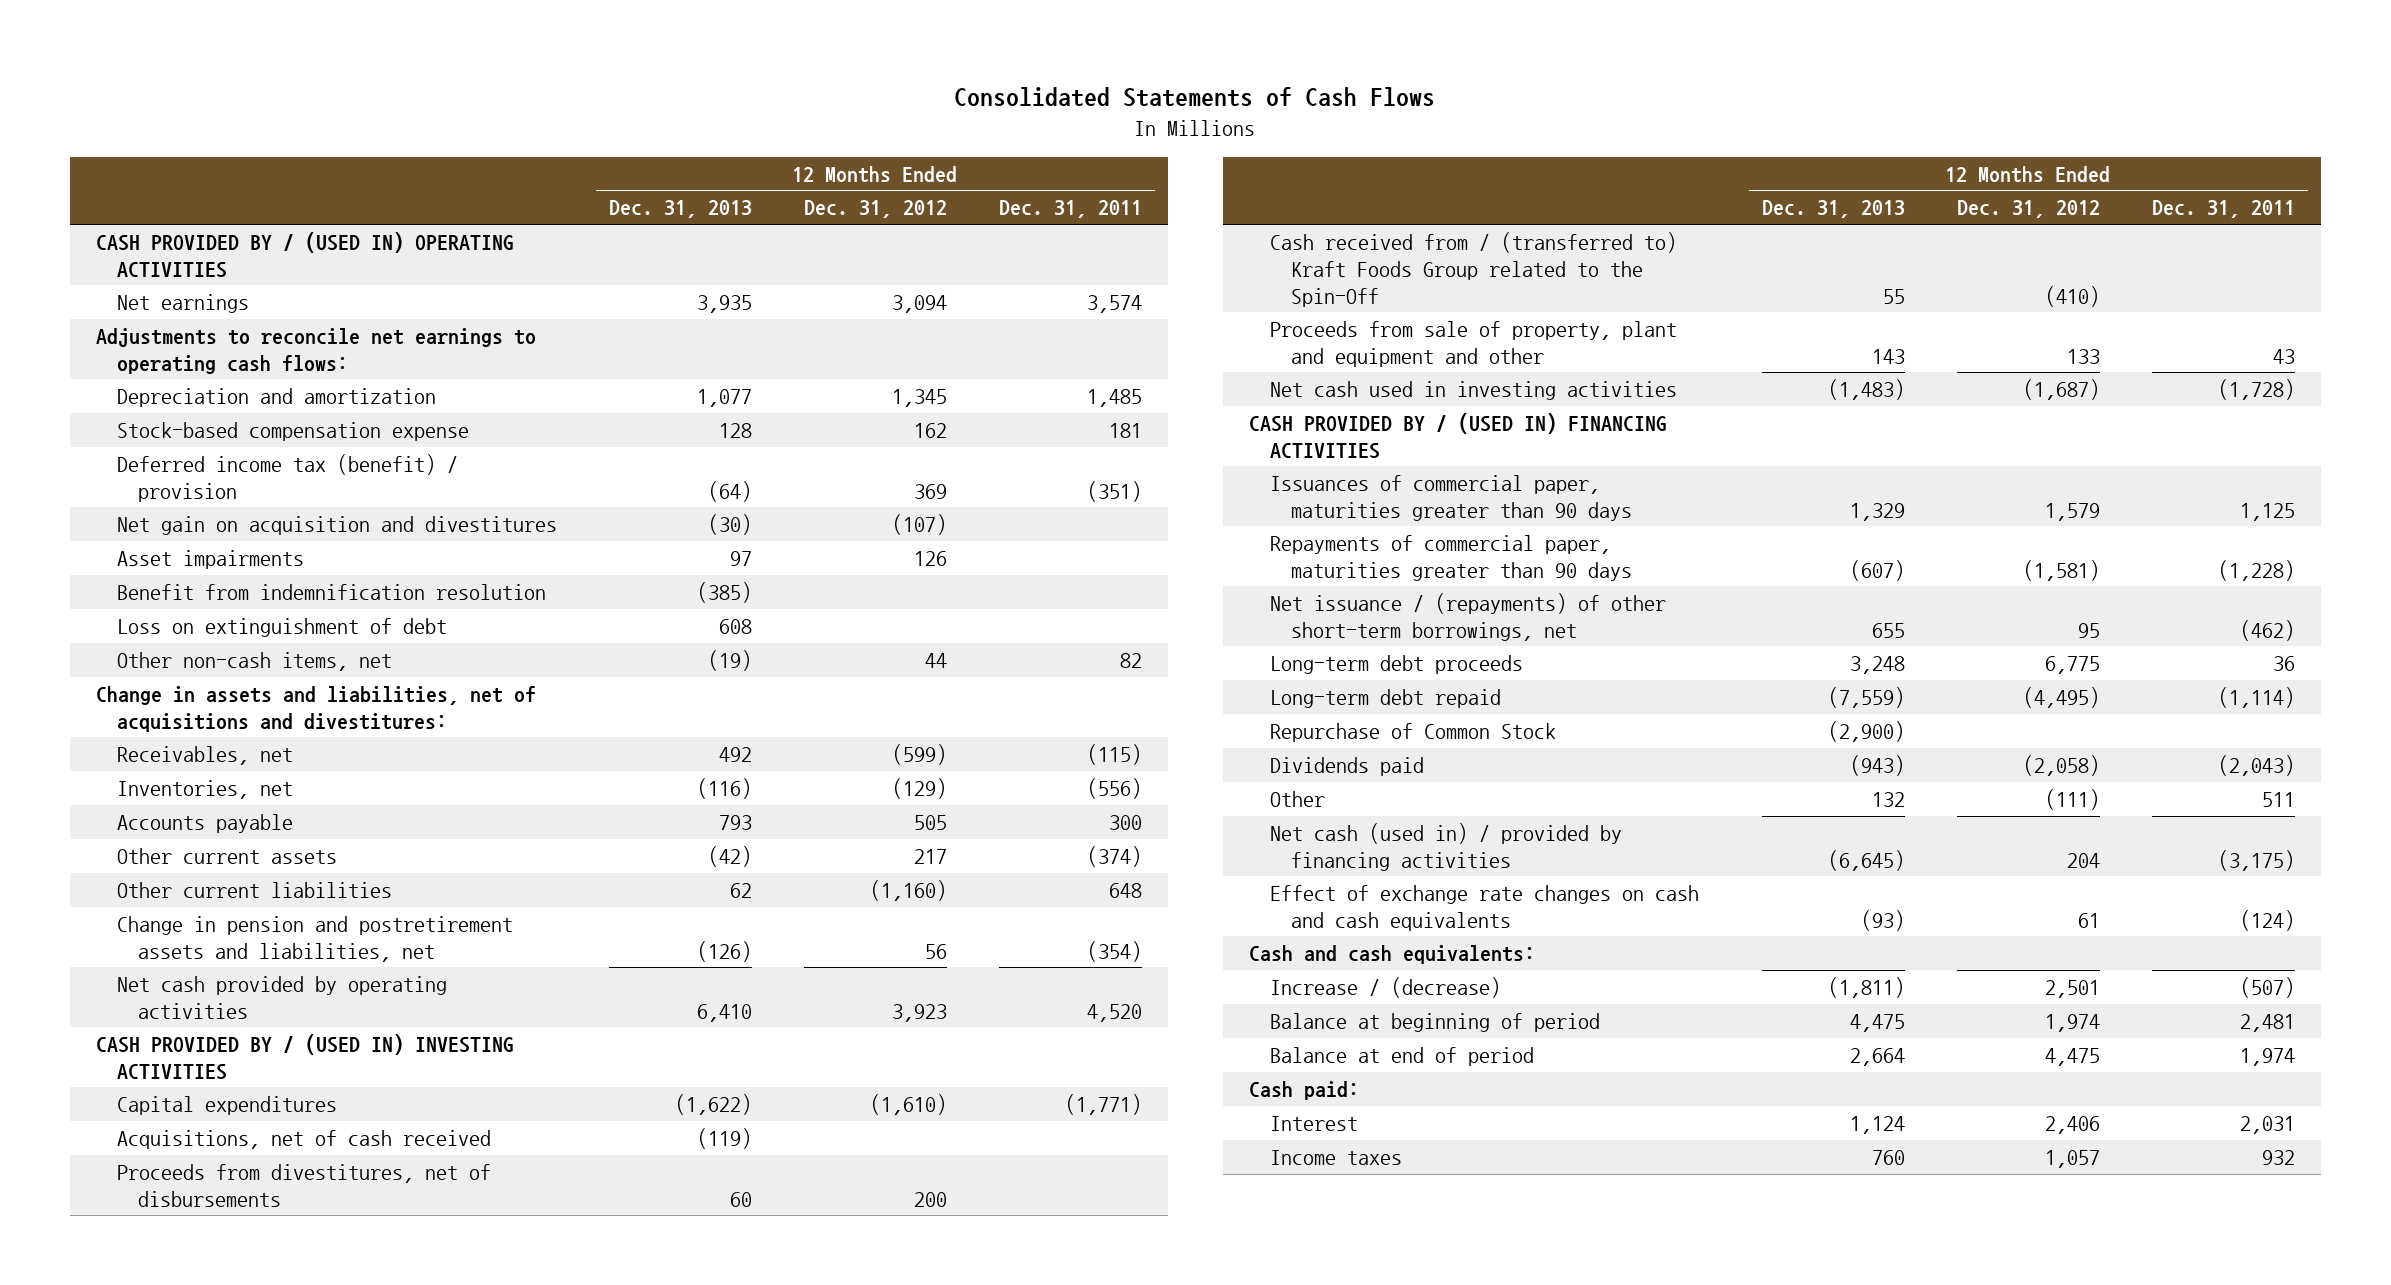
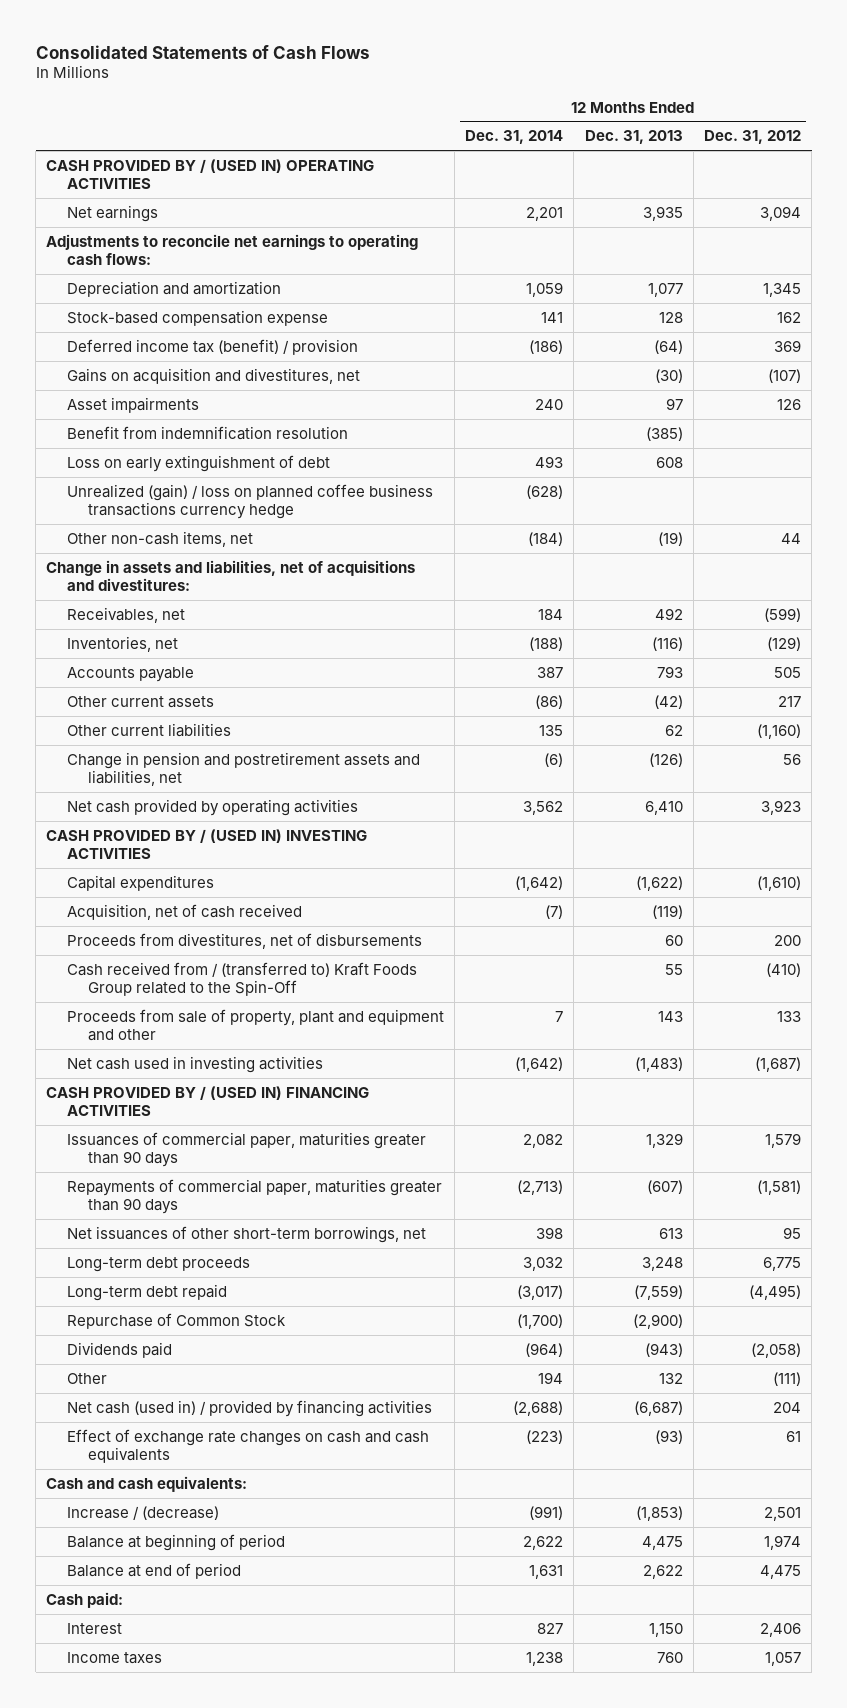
[998,200,1142,219] Dec. 31, 2011 -> none
none -> [465,130,564,145] Dec. 31, 2014
[117,515,558,535] Net gain on acquisition and divestitures -> [66,367,360,384] Gains on acquisition and divestitures, net
[117,617,448,637] Loss on extinguishment of debt -> [66,454,330,472] Loss on early extinguishment of debt
none -> [66,483,433,520] Unrealized (gain) / loss on planned coffee business transactions currency hedge
[117,1129,492,1149] Acquisitions, net of cash received -> [66,903,302,920] Acquisition, net of cash received
[1270,592,1667,641] Net issuance / (repayments) of other short-term borrowings, net -> [66,1225,426,1243] Net issuances of other short-term borrowings, net
[1871,622,1905,638] 655 -> [658,1227,683,1239] 613
[1827,849,1905,871] (6,645) -> [633,1400,683,1416] (6,687)
[1827,976,1905,998] (1,811) -> [635,1505,683,1521] (1,853)
[1849,1047,1905,1066] 2,664 -> [642,1564,683,1579] 2,622
[1849,1115,1905,1134] 1,124 -> [648,1622,683,1637] 1,150

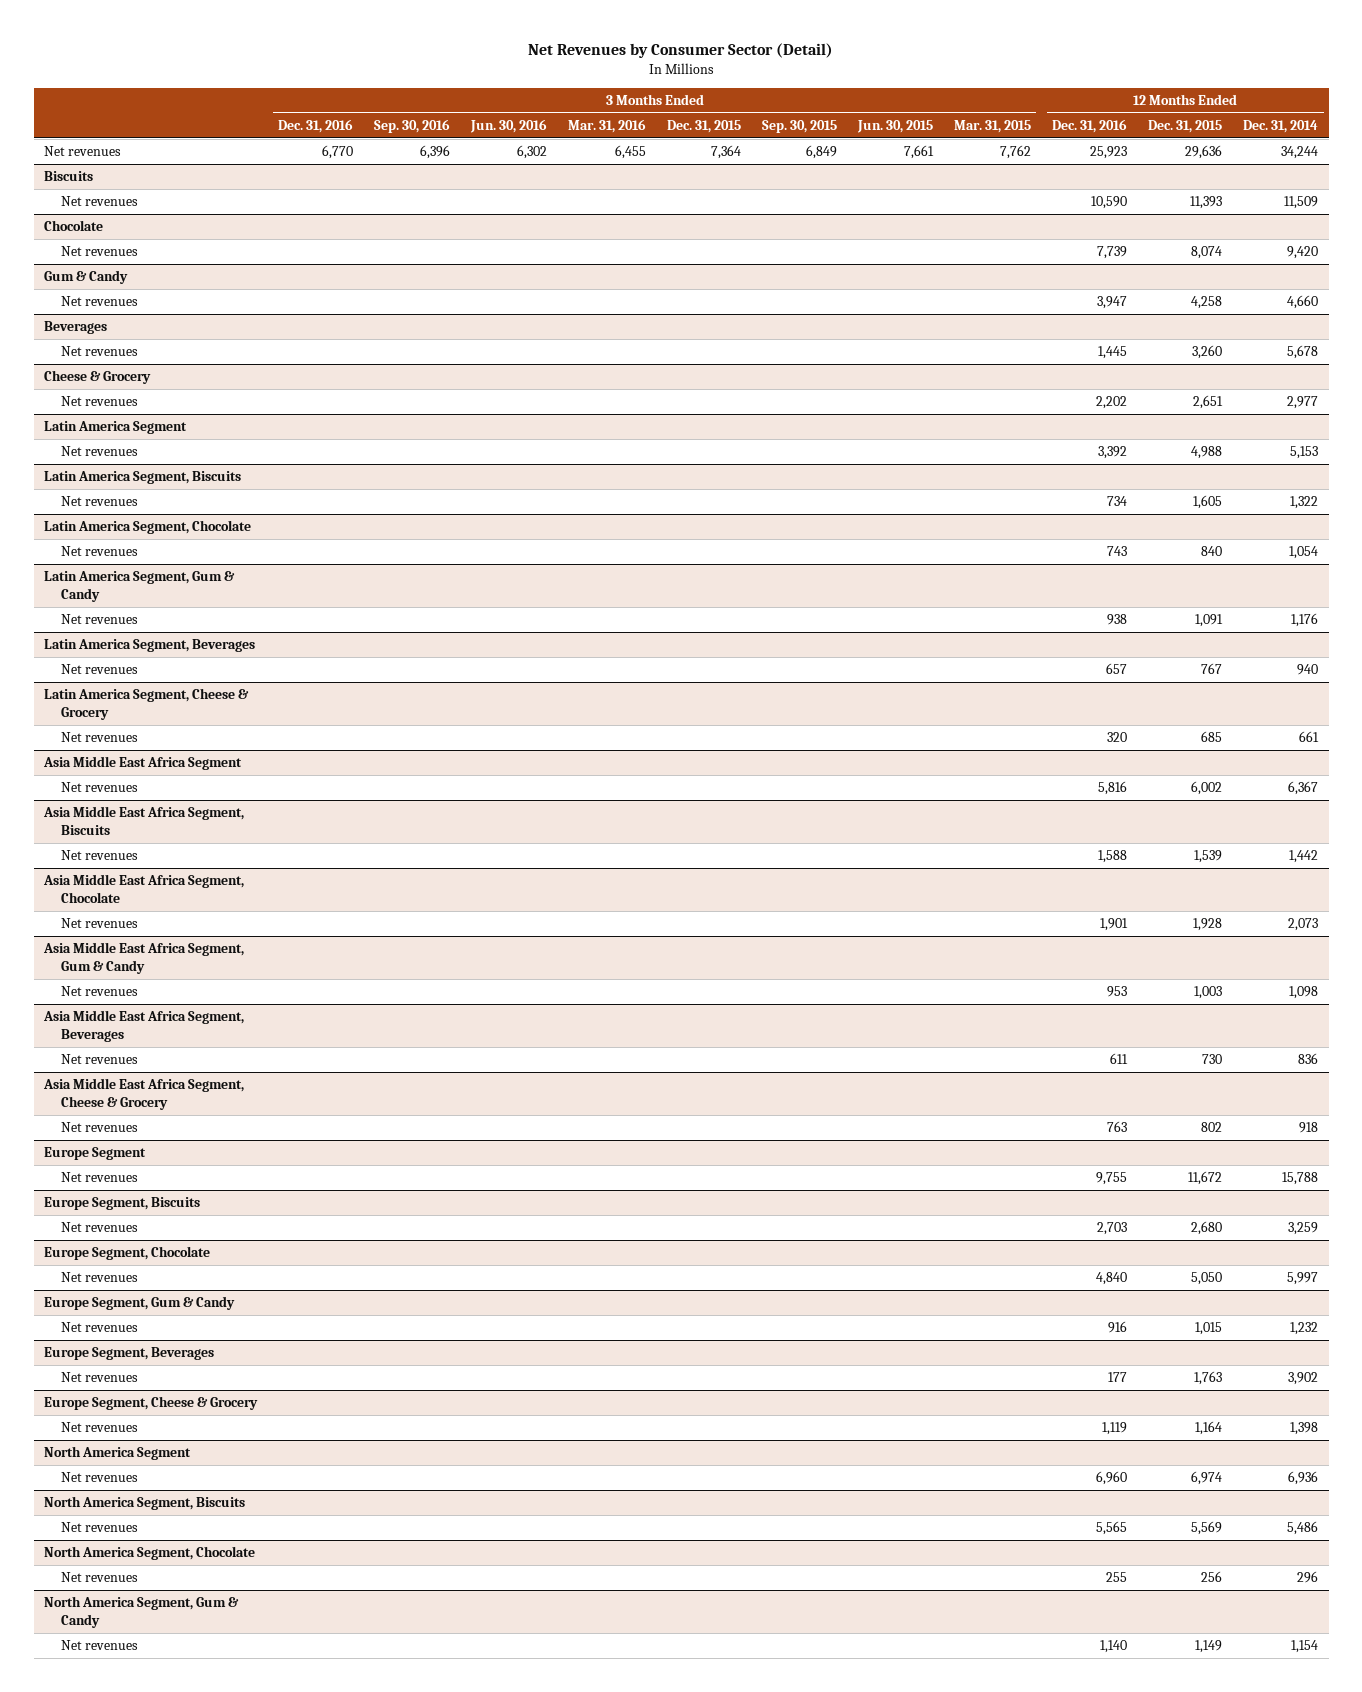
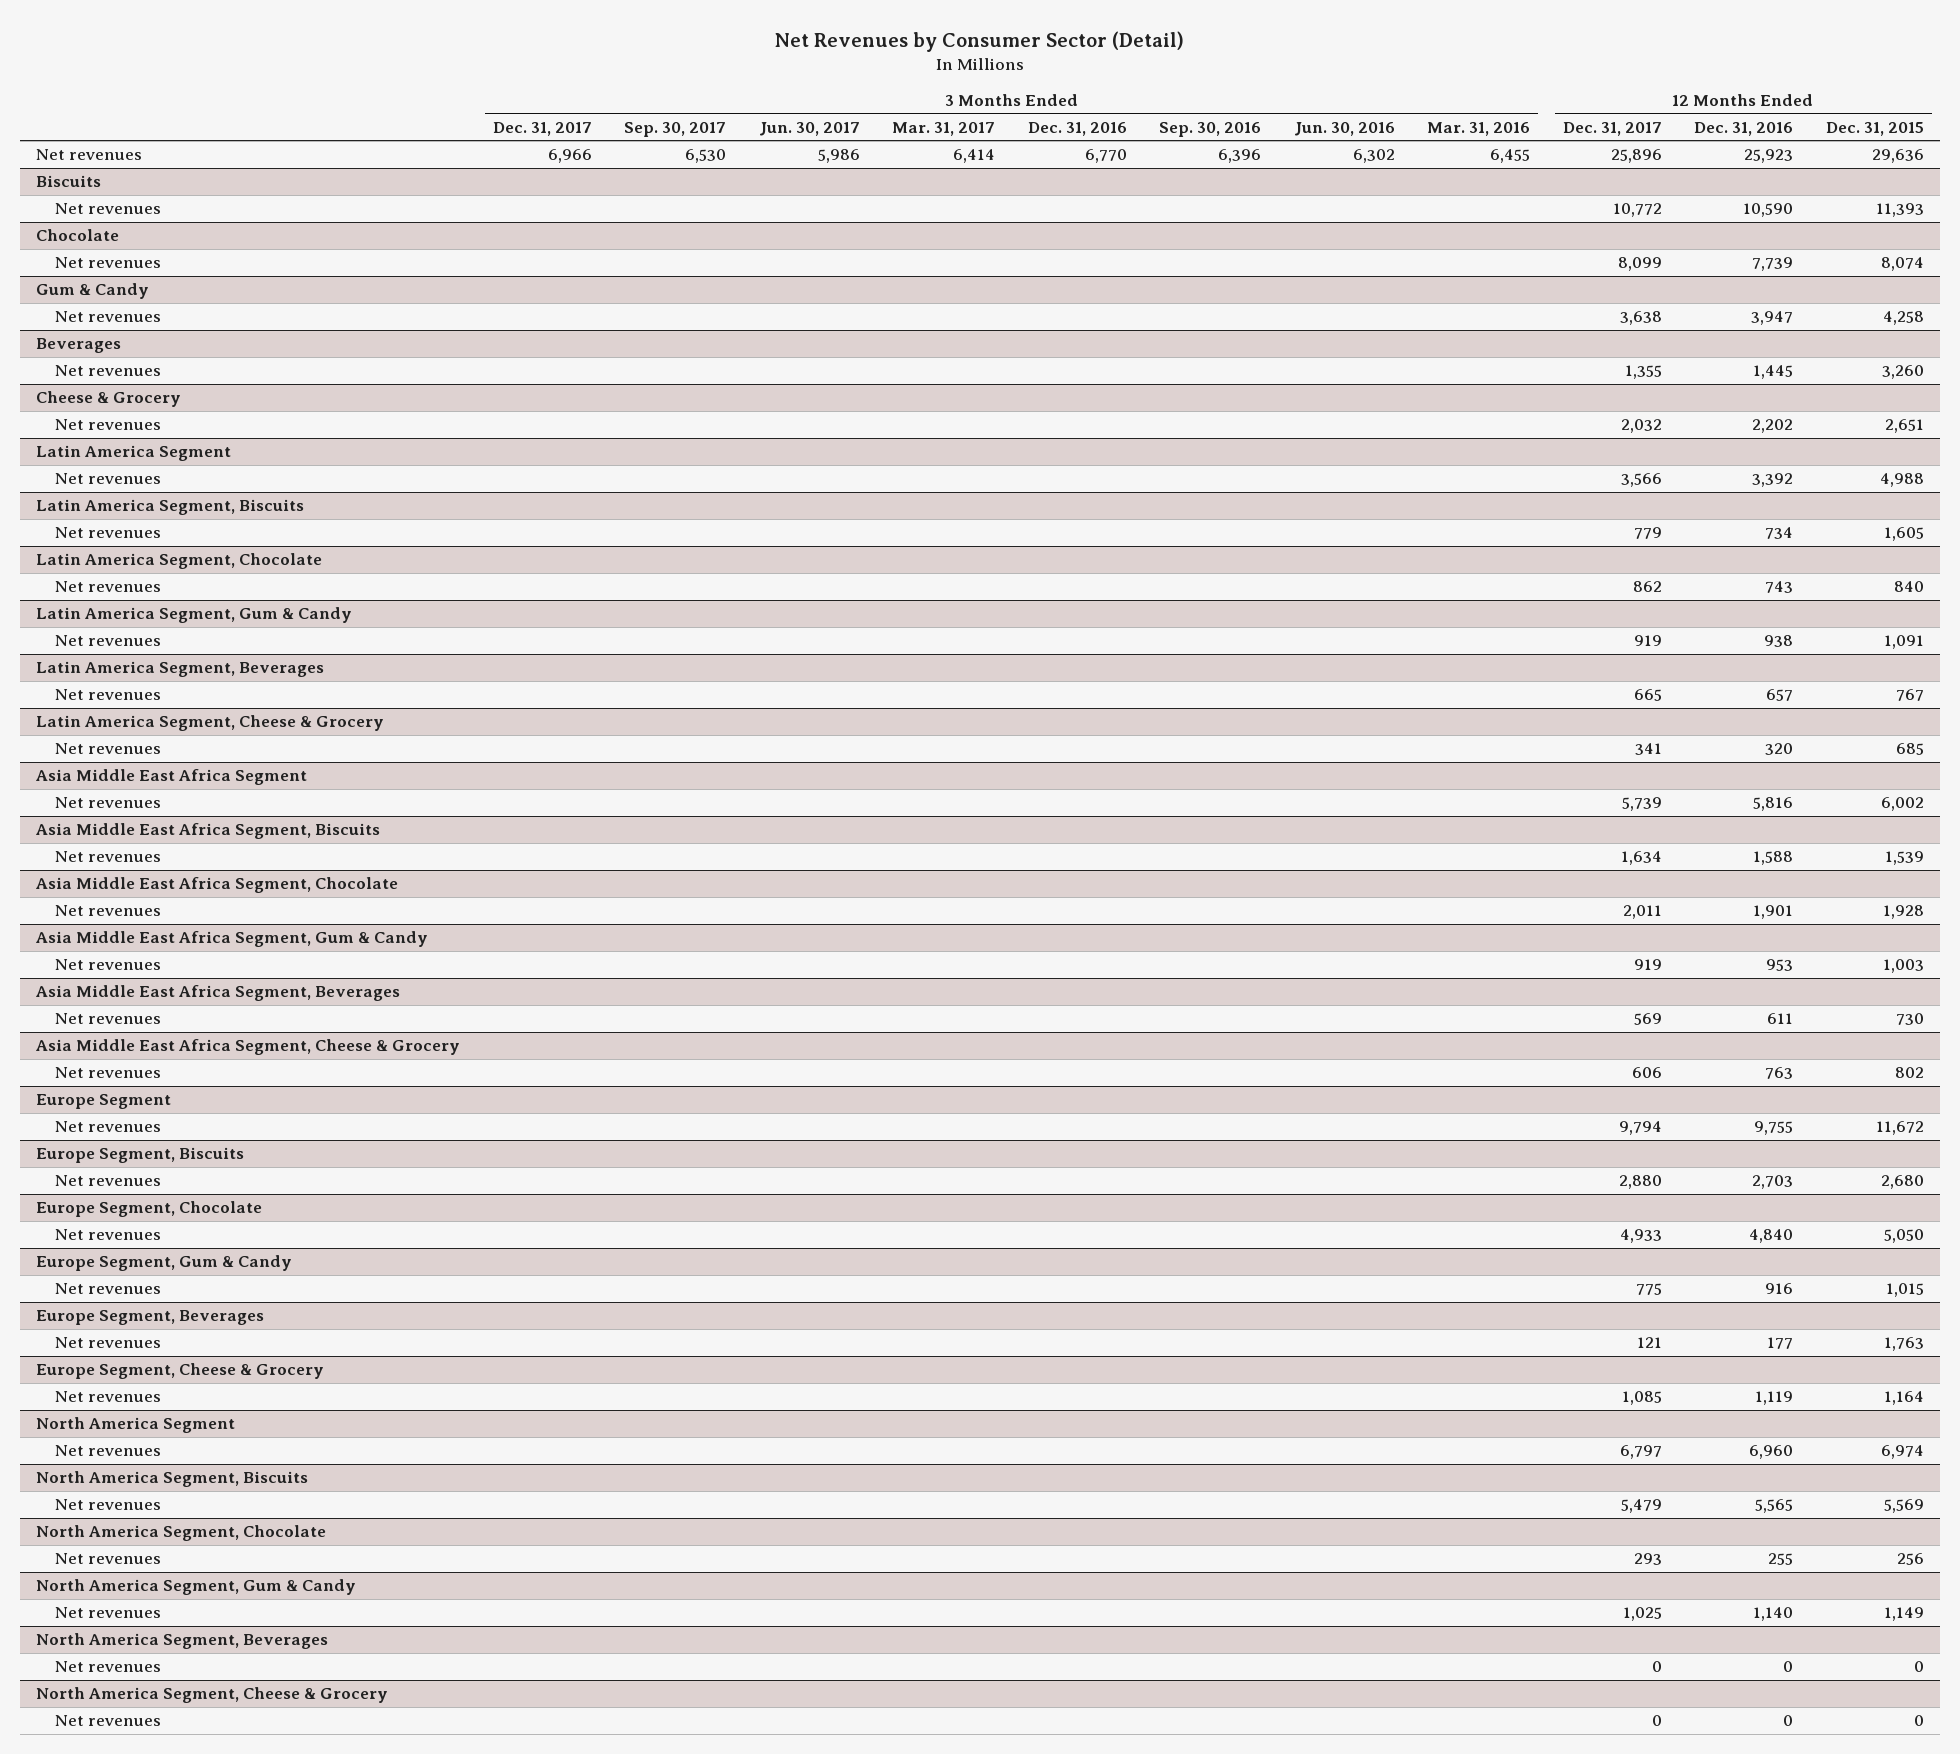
[667,120,742,134] Dec. 31, 2015 -> none
[762,120,838,134] Sep. 30, 2015 -> none
[857,120,934,134] Jun. 30, 2015 -> none
[954,120,1032,134] Mar. 31, 2015 -> none
[1243,120,1319,134] Dec. 31, 2014 -> none
none -> [492,121,592,136] Dec. 31, 2017
none -> [624,121,727,137] Sep. 30, 2017
none -> [758,121,860,136] Jun. 30, 2017
none -> [892,121,996,136] Mar. 31, 2017
none -> [1562,121,1662,136] Dec. 31, 2017
none -> [36,1633,329,1650] North America Segment, Beverages
none -> [54,1661,161,1673] Net revenues
none -> [36,1687,389,1704] North America Segment, Cheese & Grocery
none -> [54,1715,161,1727] Net revenues

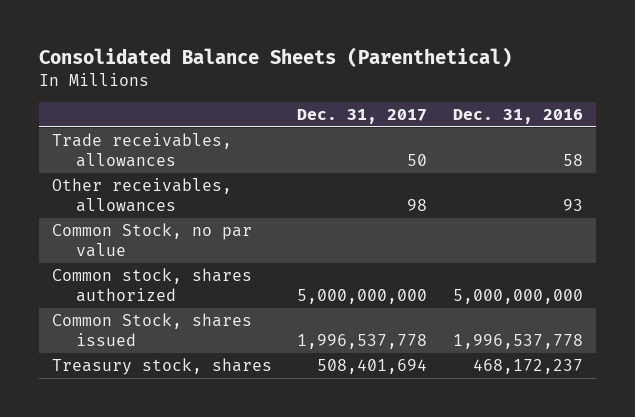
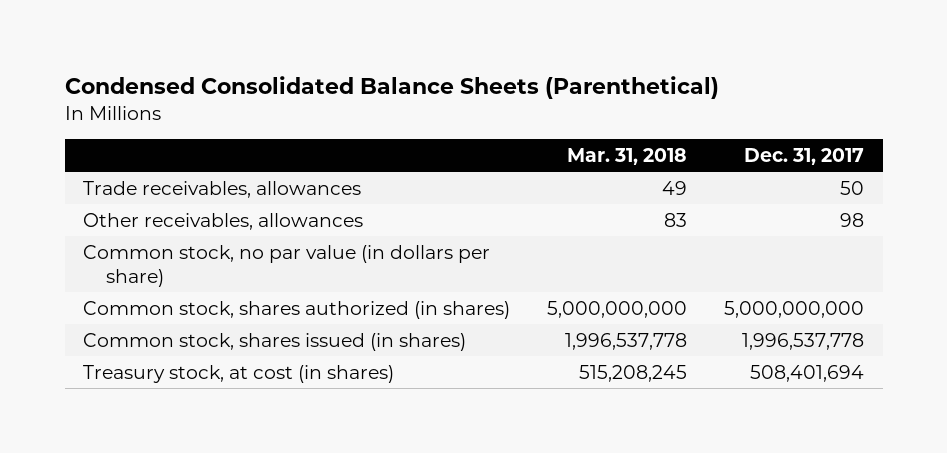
[39,46,513,67] Consolidated Balance Sheets (Parenthetical) -> [64,76,719,100] Condensed Consolidated Balance Sheets (Parenthetical)
[453,108,584,124] Dec. 31, 2016 -> none
none -> [567,147,688,165] Mar. 31, 2018
[51,223,252,257] Common Stock, no par value -> [83,244,491,287] Common stock, no par value (in dollars per share)
[51,268,252,302] Common stock, shares authorized -> [83,300,511,319] Common stock, shares authorized (in shares)
[51,313,252,346] Common Stock, shares issued -> [83,332,467,351] Common stock, shares issued (in shares)
[51,358,272,376] Treasury stock, shares -> [83,364,395,383] Treasury stock, at cost (in shares)

